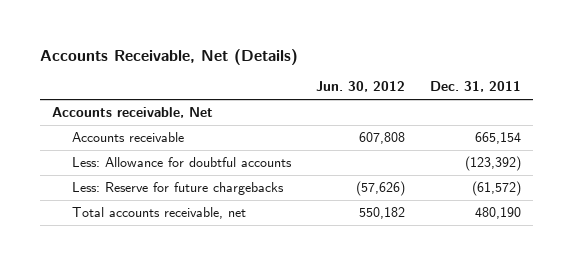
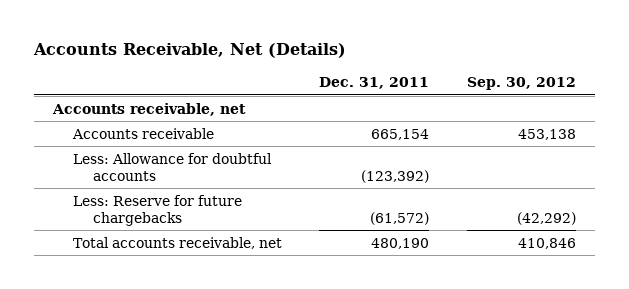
[315,81,405,93] Jun. 30, 2012 -> none
none -> [466,76,576,90] Sep. 30, 2012
[52,107,214,119] Accounts receivable, Net -> [51,102,246,116] Accounts receivable, net

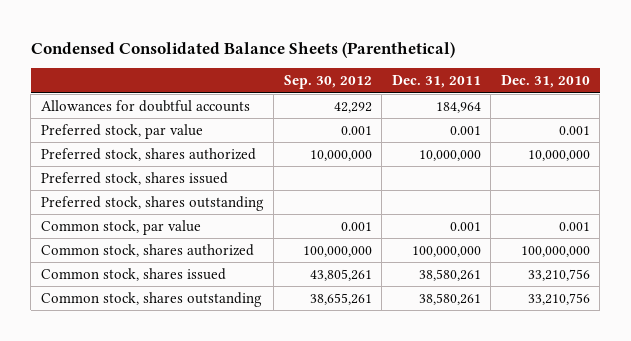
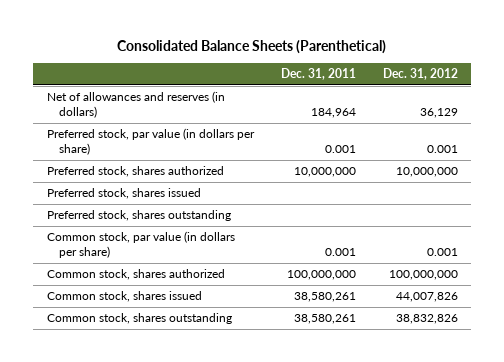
[30,41,455,58] Condensed Consolidated Balance Sheets (Parenthetical) -> [117,40,387,55] Consolidated Balance Sheets (Parenthetical)
[283,75,372,90] Sep. 30, 2012 -> none
[500,75,590,89] Dec. 31, 2010 -> none
none -> [382,68,458,81] Dec. 31, 2012
[40,100,250,113] Allowances for doubtful accounts -> [46,91,225,119] Net of allowances and reserves (in dollars)
[40,124,203,140] Preferred stock, par value -> [46,128,255,156] Preferred stock, par value (in dollars per share)
[40,220,201,236] Common stock, par value -> [46,231,235,259] Common stock, par value (in dollars per share)

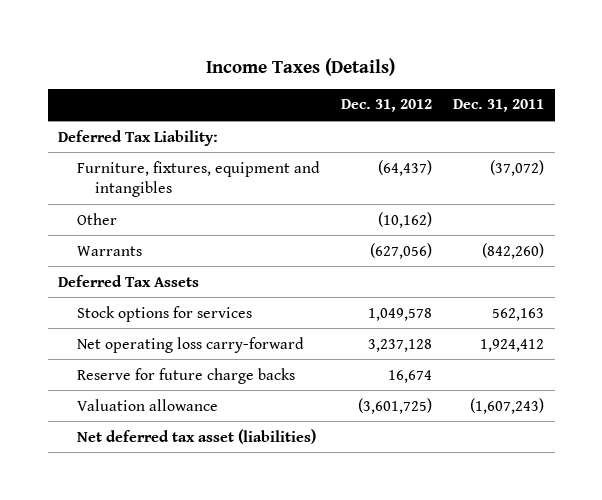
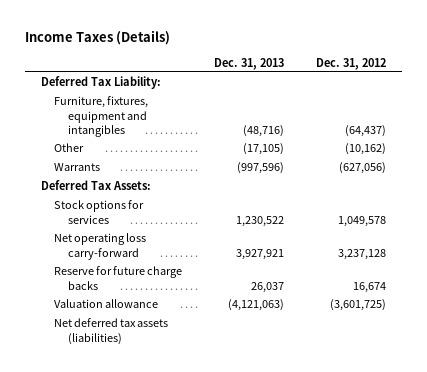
[453,99,545,113] Dec. 31, 2011 -> none
none -> [214,57,285,70] Dec. 31, 2013
[58,274,200,287] Deferred Tax Assets -> [40,180,151,191] Deferred Tax Assets:
[76,428,316,444] Net deferred tax asset (liabilities) -> [54,318,169,345] Net deferred tax assets (liabilities)

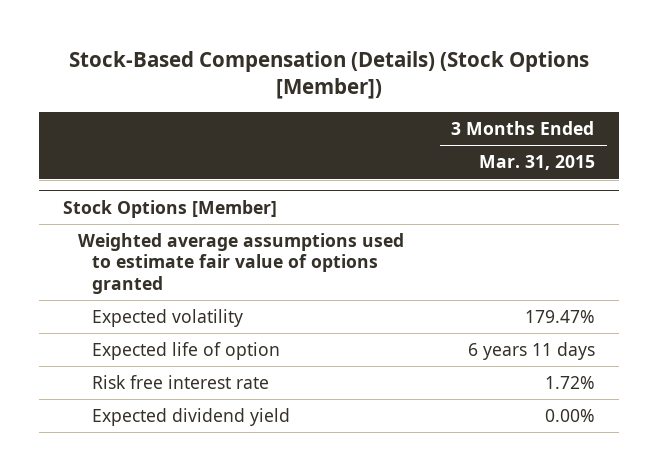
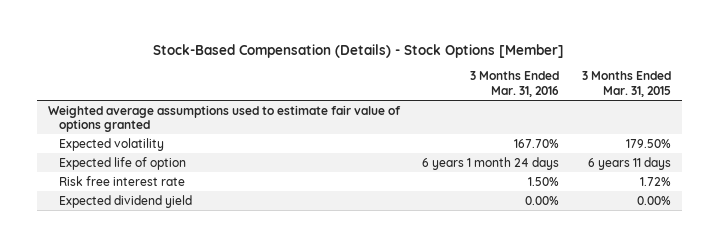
[69,50,590,100] Stock-Based Compensation (Details) (Stock Options [Member]) -> [153,43,565,58] Stock-Based Compensation (Details) - Stock Options [Member]
none -> [470,71,560,97] 3 Months Ended Mar. 31, 2016
[63,199,278,218] Stock Options [Member] -> none
[524,310,595,324] 179.47% -> [625,138,671,148] 179.50%

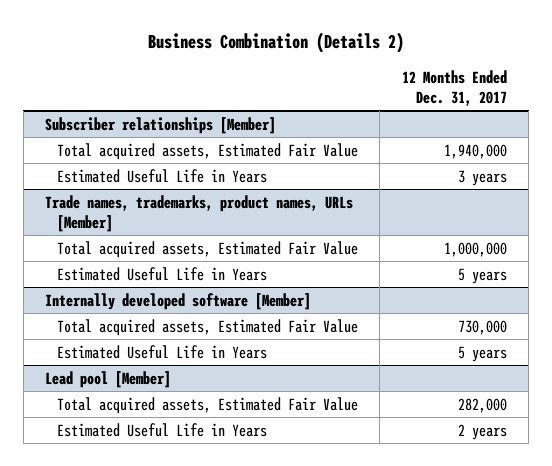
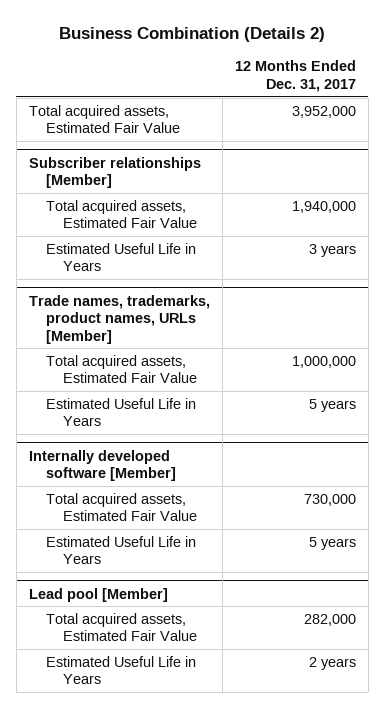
none -> [28,104,180,134] Total acquired assets, Estimated Fair Value

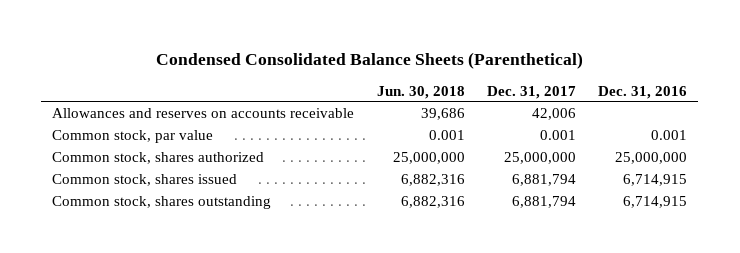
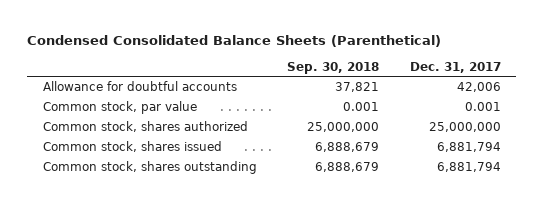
[376,85,465,99] Jun. 30, 2018 -> none
[598,85,688,99] Dec. 31, 2016 -> none
none -> [287,61,380,74] Sep. 30, 2018
[52,107,355,118] Allowances and reserves on accounts receivable -> [42,81,237,92] Allowance for doubtful accounts

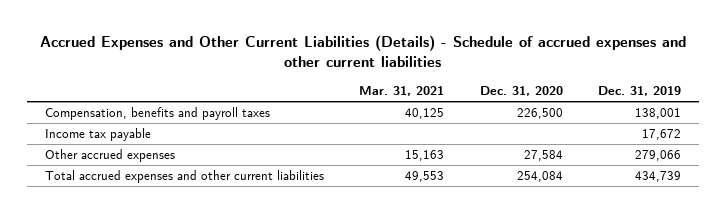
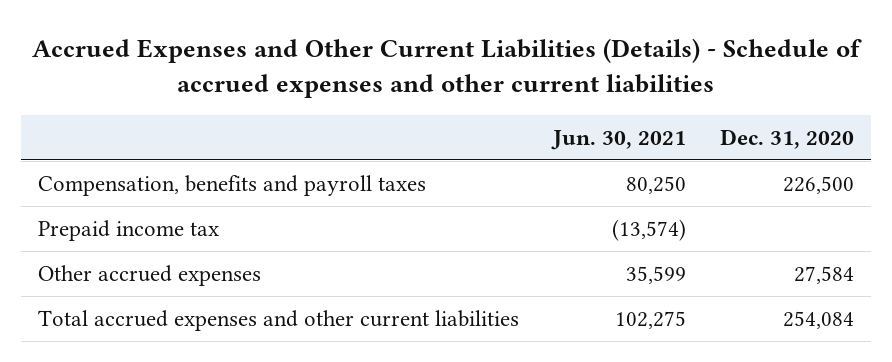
[359,86,445,97] Mar. 31, 2021 -> none
[598,86,682,97] Dec. 31, 2019 -> none
none -> [551,129,687,150] Jun. 30, 2021
[44,128,151,142] Income tax payable -> [38,219,220,241] Prepaid income tax

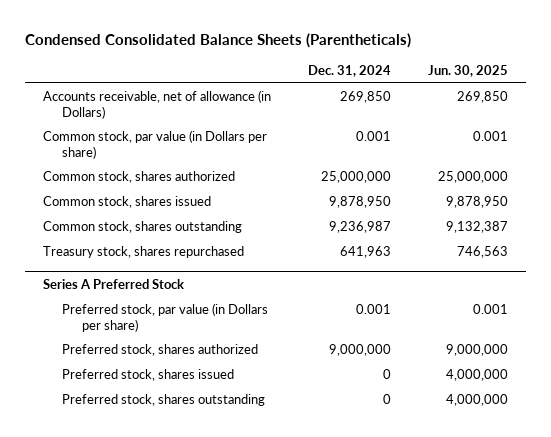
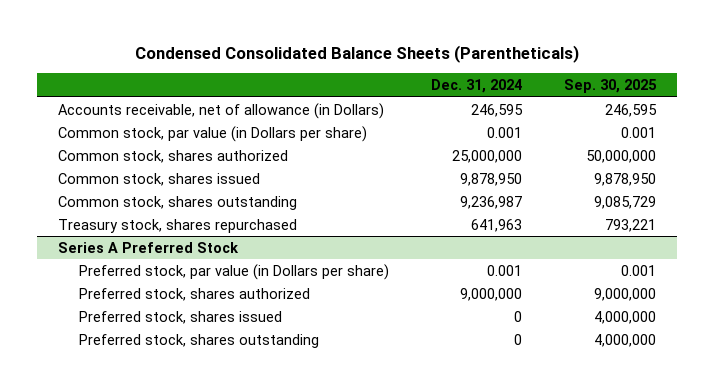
[427,65,508,78] Jun. 30, 2025 -> none
none -> [564,78,658,93] Sep. 30, 2025
[339,91,391,104] 269,850 -> [470,103,523,117] 246,595

